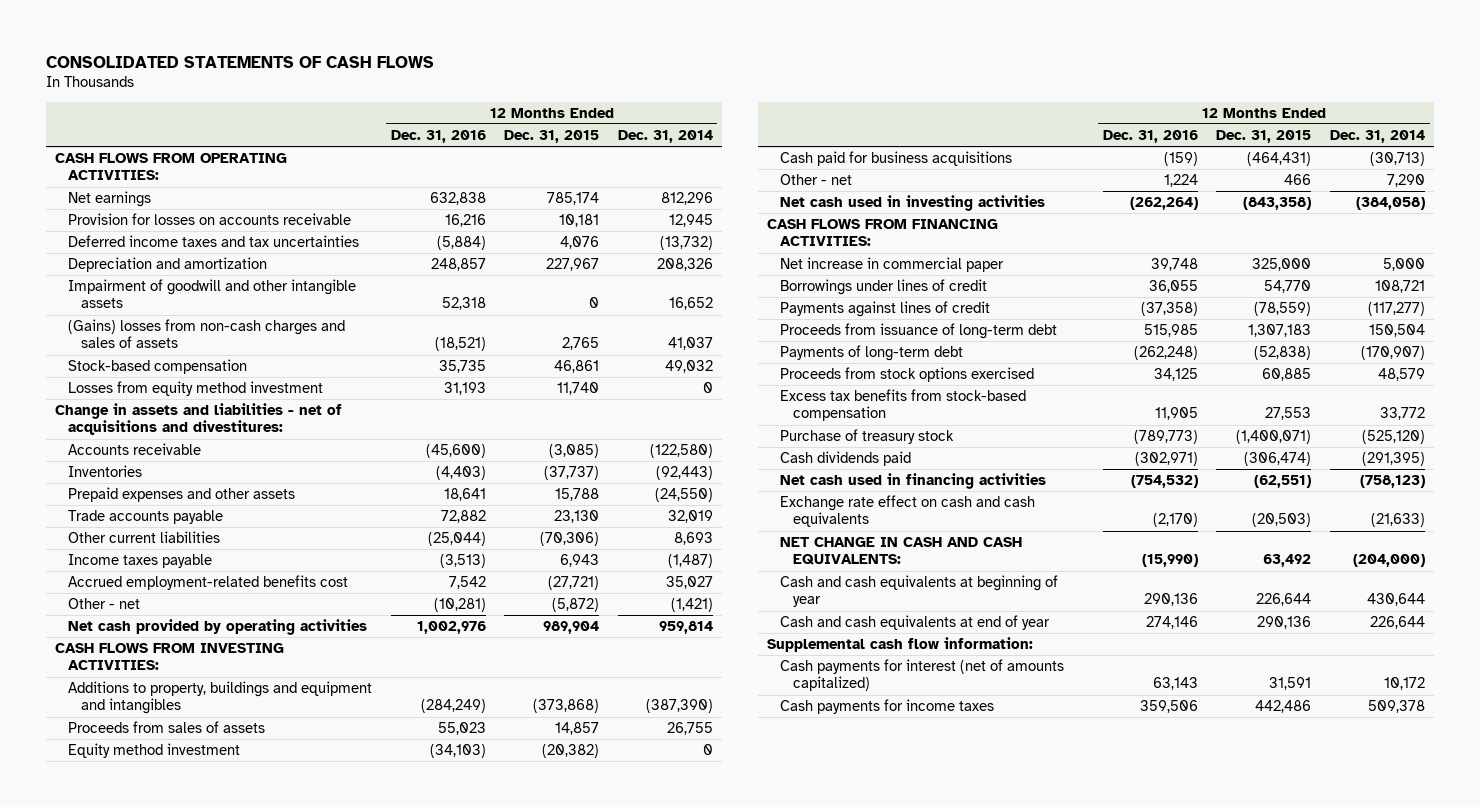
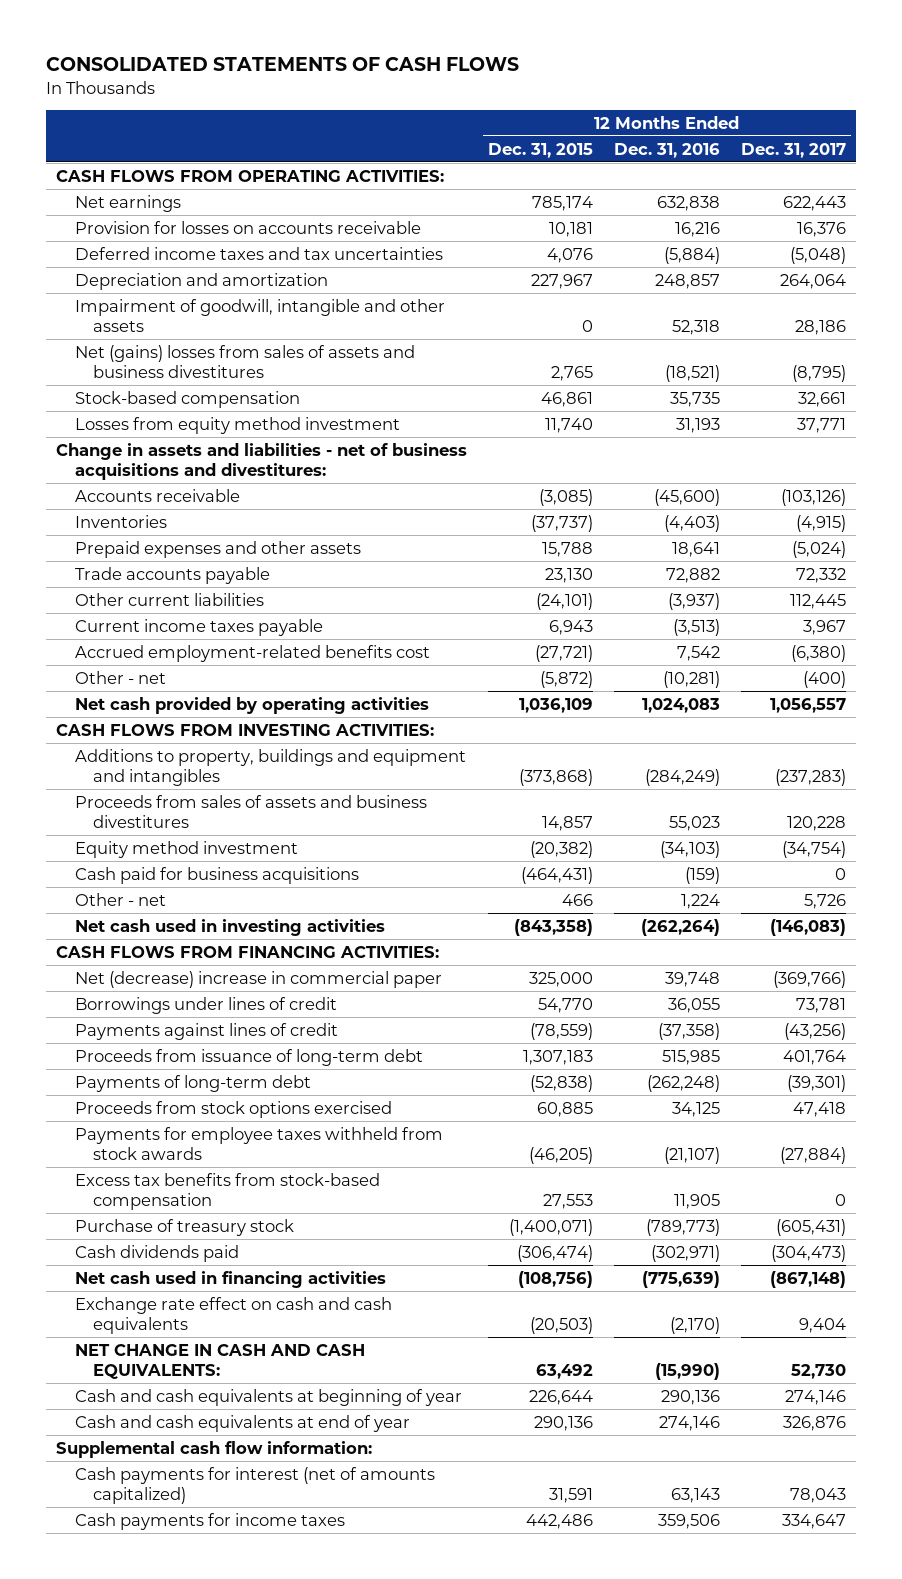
[617,129,713,143] Dec. 31, 2014 -> none
none -> [740,142,846,158] Dec. 31, 2017
[68,278,357,309] Impairment of goodwill and other intangible assets -> [74,298,445,333] Impairment of goodwill, intangible and other assets
[68,318,346,349] (Gains) losses from non-cash charges and sales of assets -> [74,344,415,379] Net (gains) losses from sales of assets and business divestitures
[55,402,343,436] Change in assets and liabilities - net of acquisitions and divestitures: -> [56,442,468,481] Change in assets and liabilities - net of business acquisitions and divestitures:
[427,531,486,546] (25,044) -> [668,592,721,610] (3,937)
[540,531,600,546] (70,306) -> [536,592,594,610] (24,101)
[68,553,213,568] Income taxes payable -> [74,618,323,636] Current income taxes payable
[416,620,486,634] 1,002,976 -> [642,697,721,713] 1,024,083
[543,620,600,634] 989,904 -> [519,697,594,713] 1,036,109
[68,720,266,733] Proceeds from sales of assets -> [74,794,427,829] Proceeds from sales of assets and business divestitures
[780,256,1005,272] Net increase in commercial paper -> [74,970,442,988] Net (decrease) increase in commercial paper
none -> [74,1126,443,1161] Payments for employee taxes withheld from stock awards
[1130,474,1198,488] (754,532) -> [642,1270,721,1288] (775,639)
[1254,474,1312,488] (62,551) -> [518,1270,594,1288] (108,756)

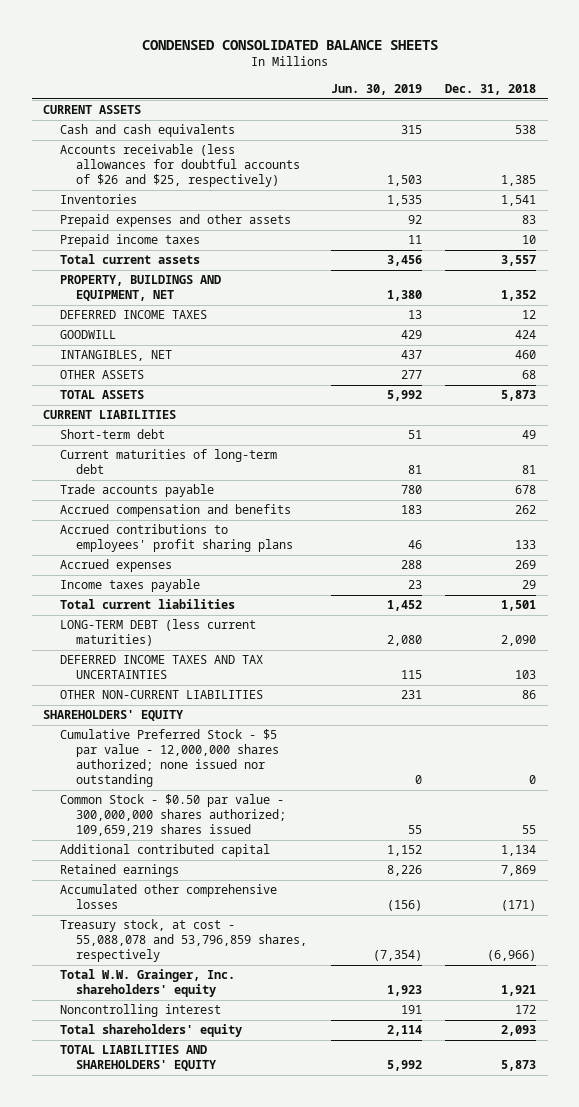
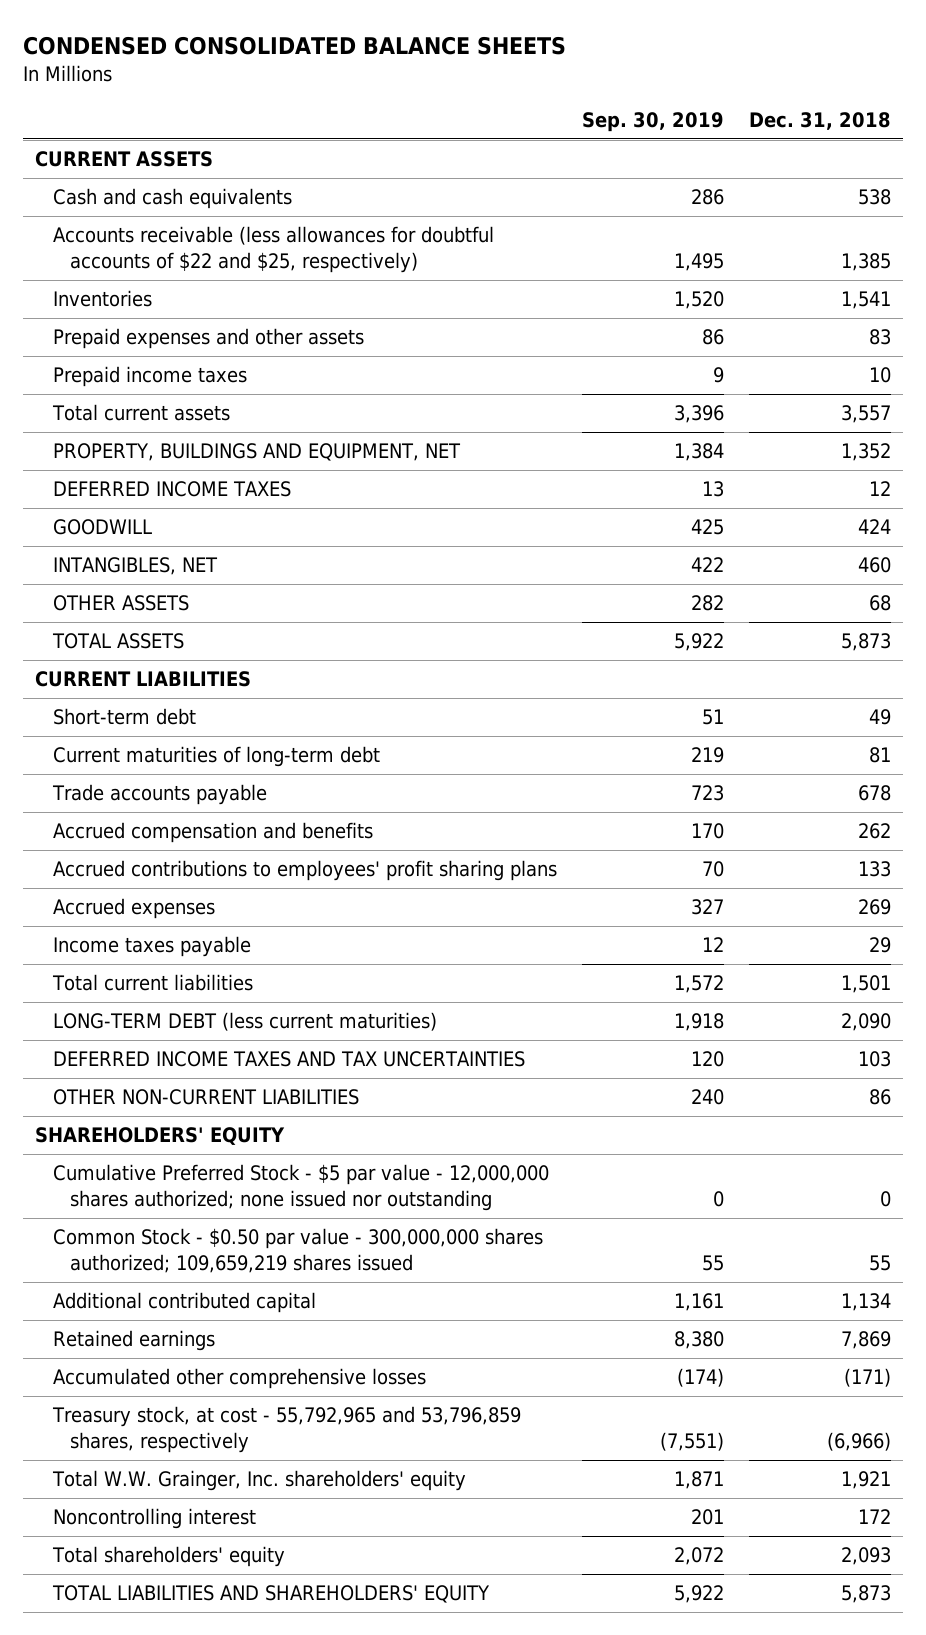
[330,83,422,95] Jun. 30, 2019 -> none
none -> [581,111,724,132] Sep. 30, 2019
[59,144,301,188] Accounts receivable (less allowances for doubtful accounts of $26 and $25, respectively) -> [52,226,494,274] Accounts receivable (less allowances for doubtful accounts of $22 and $25, respectively)
[59,919,308,963] Treasury stock, at cost - 55,088,078 and 53,796,859 shares, respectively -> [51,1406,521,1454] Treasury stock, at cost - 55,792,965 and 53,796,859 shares, respectively

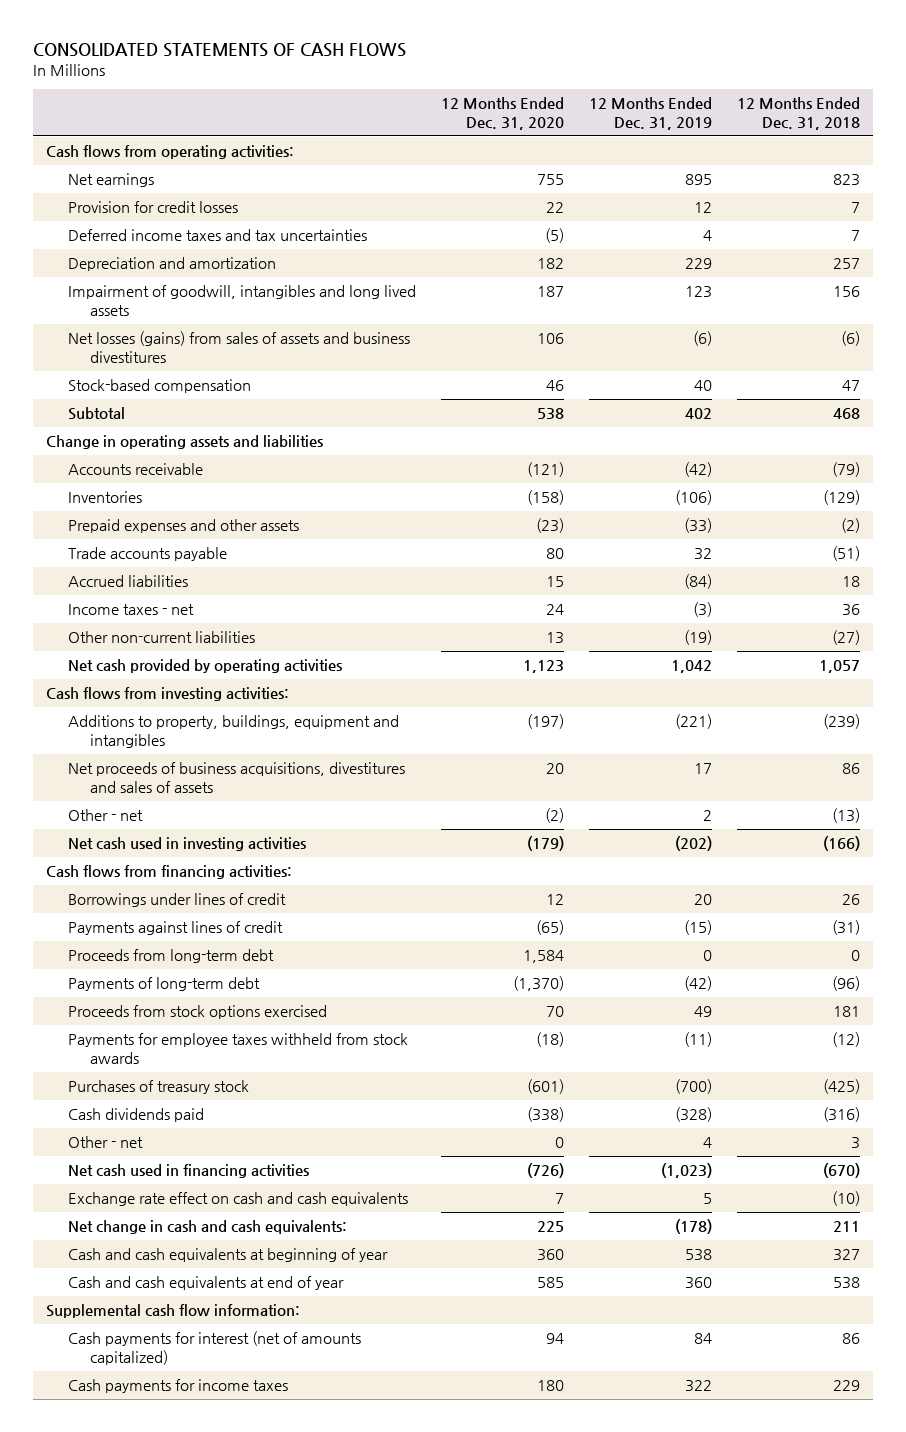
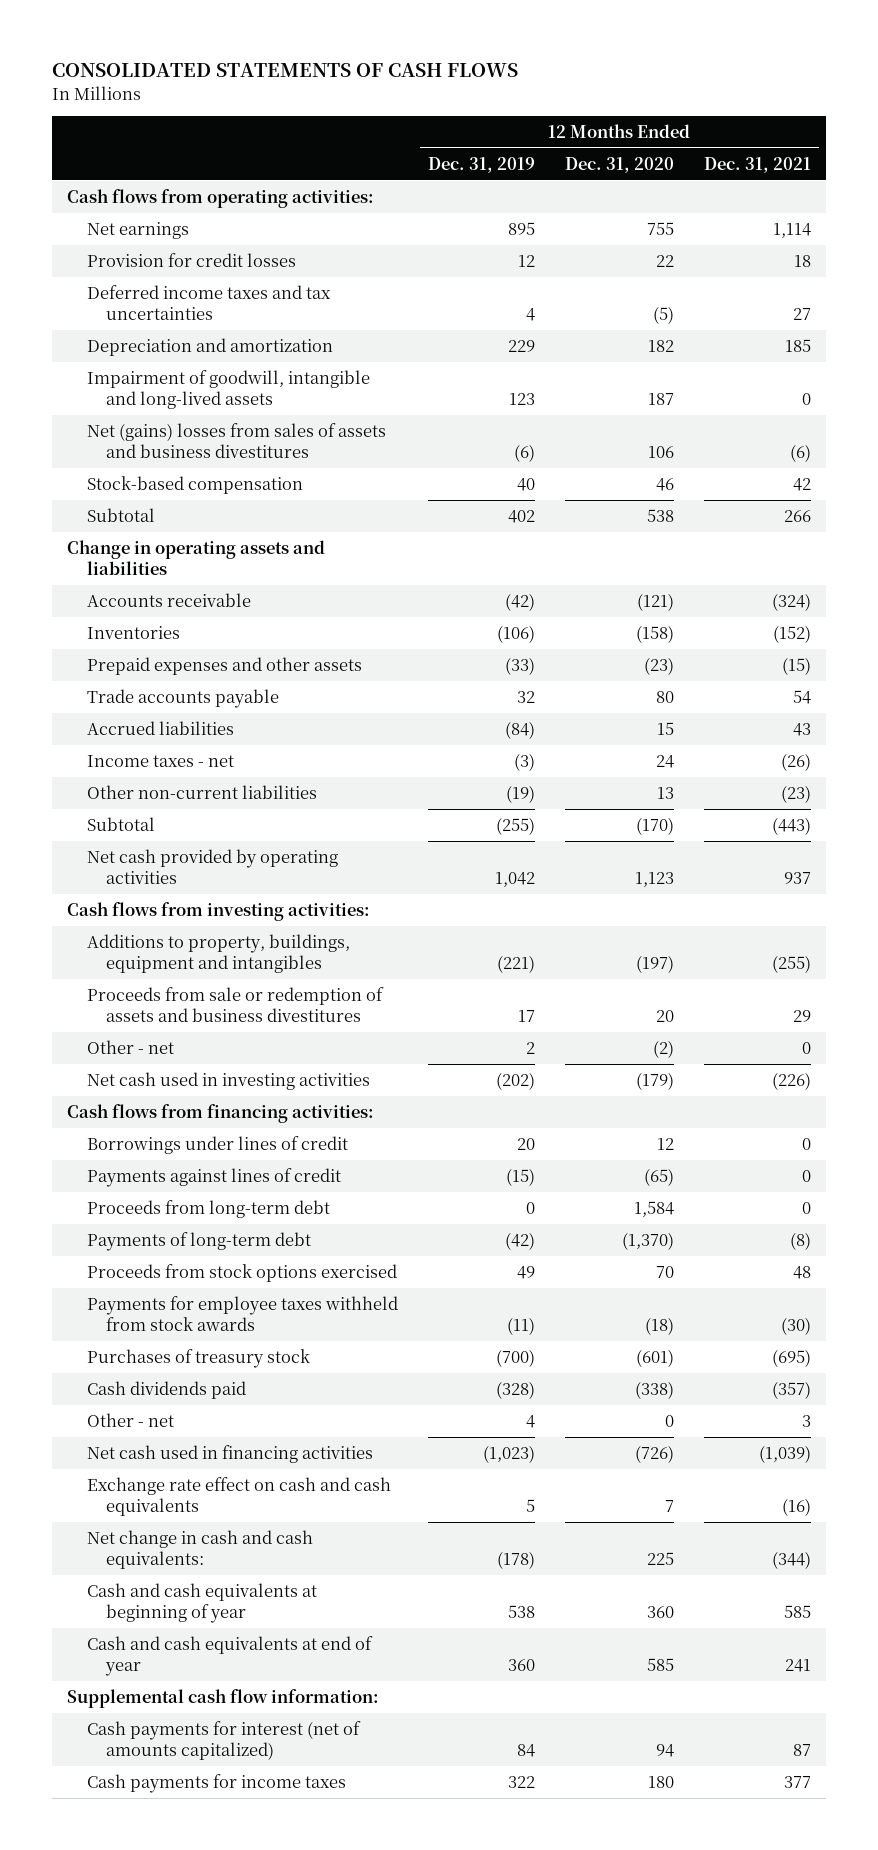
[737,97,861,130] 12 Months Ended Dec. 31, 2018 -> none
none -> [703,156,811,173] Dec. 31, 2021
[67,285,416,316] Impairment of goodwill, intangibles and long lived assets -> [86,369,370,409] Impairment of goodwill, intangible and long-lived assets
[67,331,410,363] Net losses (gains) from sales of assets and business divestitures -> [86,422,386,458] Net (gains) losses from sales of assets and business divestitures
none -> [86,816,155,831] Subtotal
[67,762,405,793] Net proceeds of business acquisitions, divestitures and sales of assets -> [86,986,384,1022] Proceeds from sale or redemption of assets and business divestitures

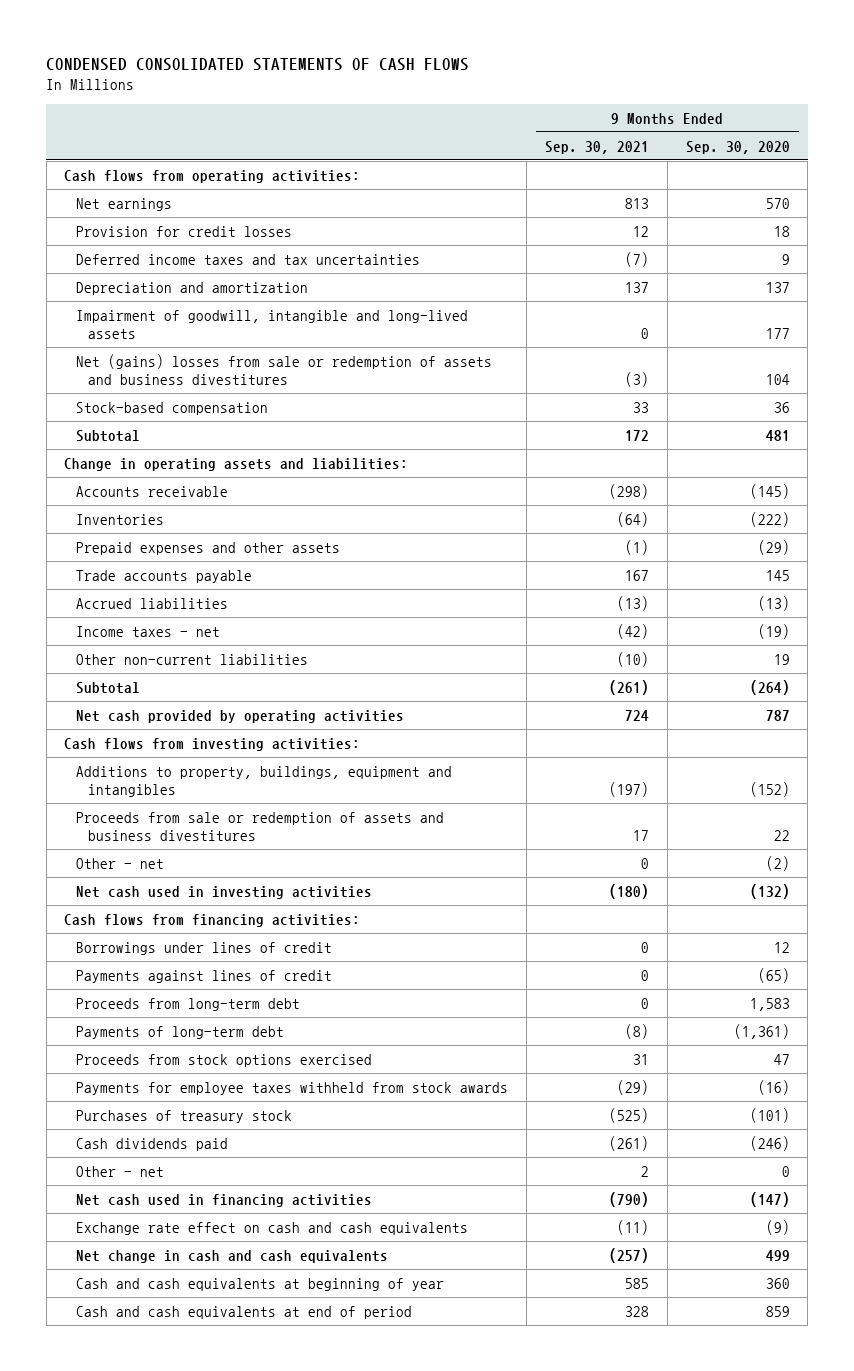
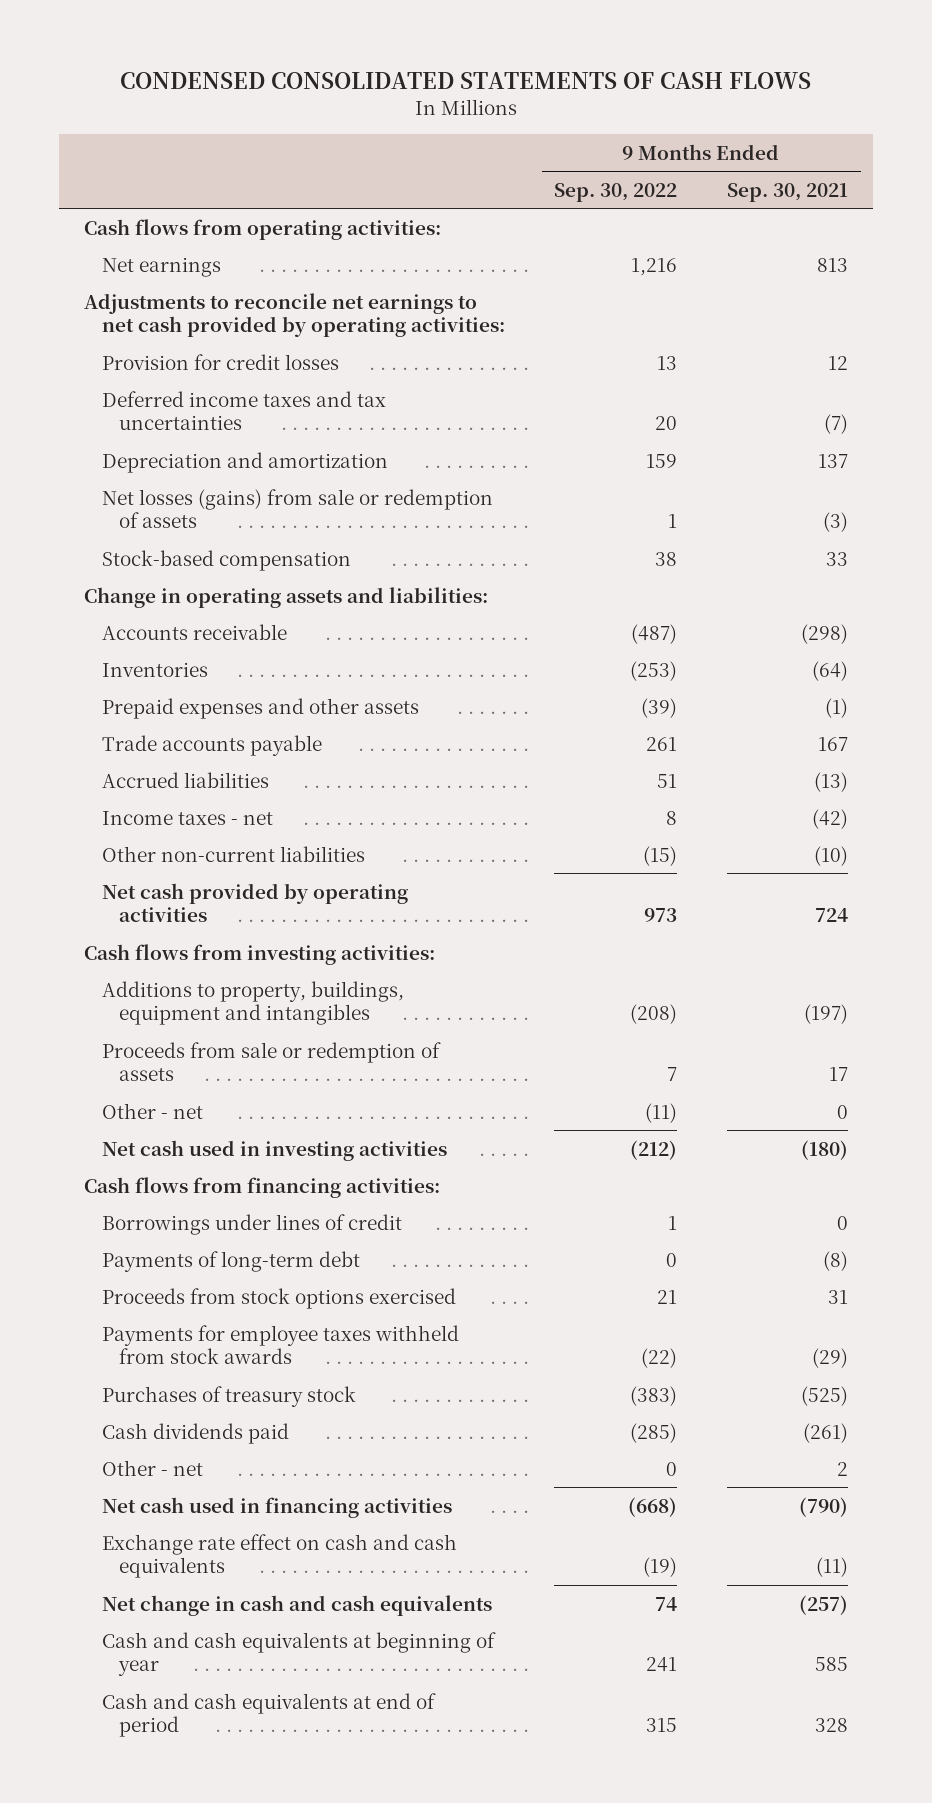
[685,140,790,154] Sep. 30, 2020 -> none
none -> [554,182,678,202] Sep. 30, 2022
none -> [84,292,505,338] Adjustments to reconcile net earnings to net cash provided by operating activities:
[76,309,469,340] Impairment of goodwill, intangible and long-lived assets -> none
[76,353,493,386] Net (gains) losses from sale or redemption of assets and business divestitures -> [101,488,493,529] Net losses (gains) from sale or redemption of assets
[76,429,141,442] Subtotal -> none
[76,681,141,694] Subtotal -> none
[76,811,445,842] Proceeds from sale or redemption of assets and business divestitures -> [101,1041,441,1082] Proceeds from sale or redemption of assets
[76,969,333,983] Payments against lines of credit -> none
[76,997,301,1011] Proceeds from long-term debt -> none

